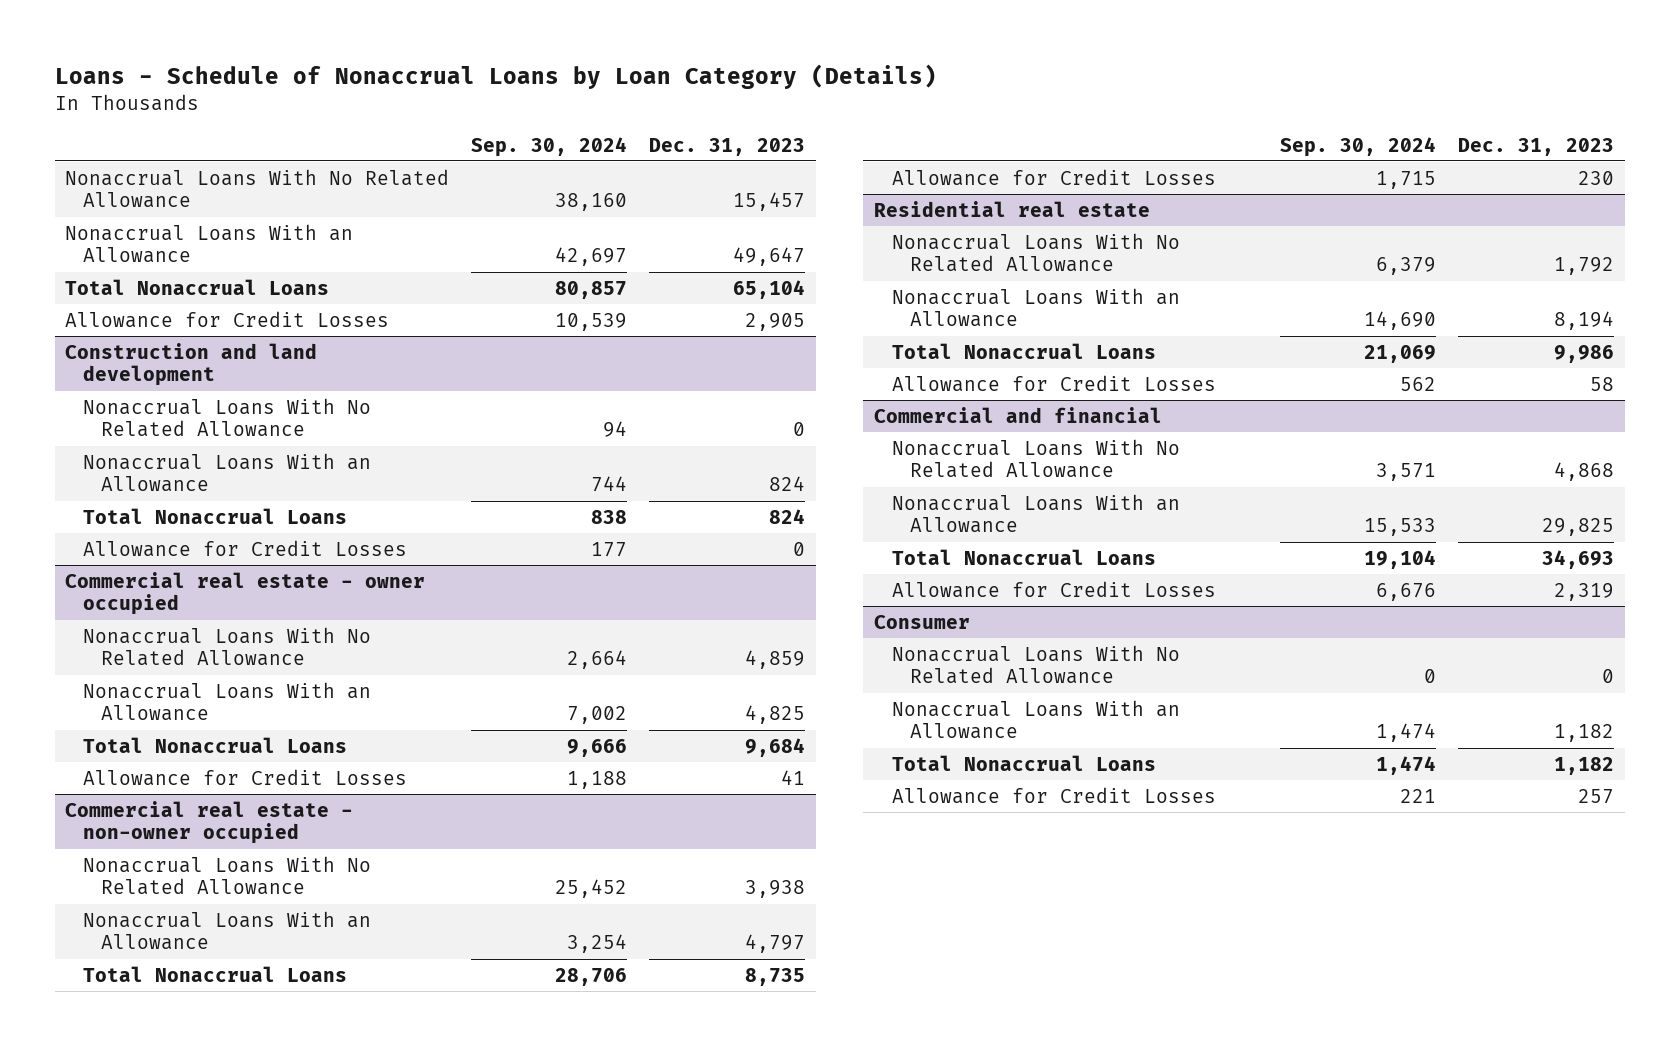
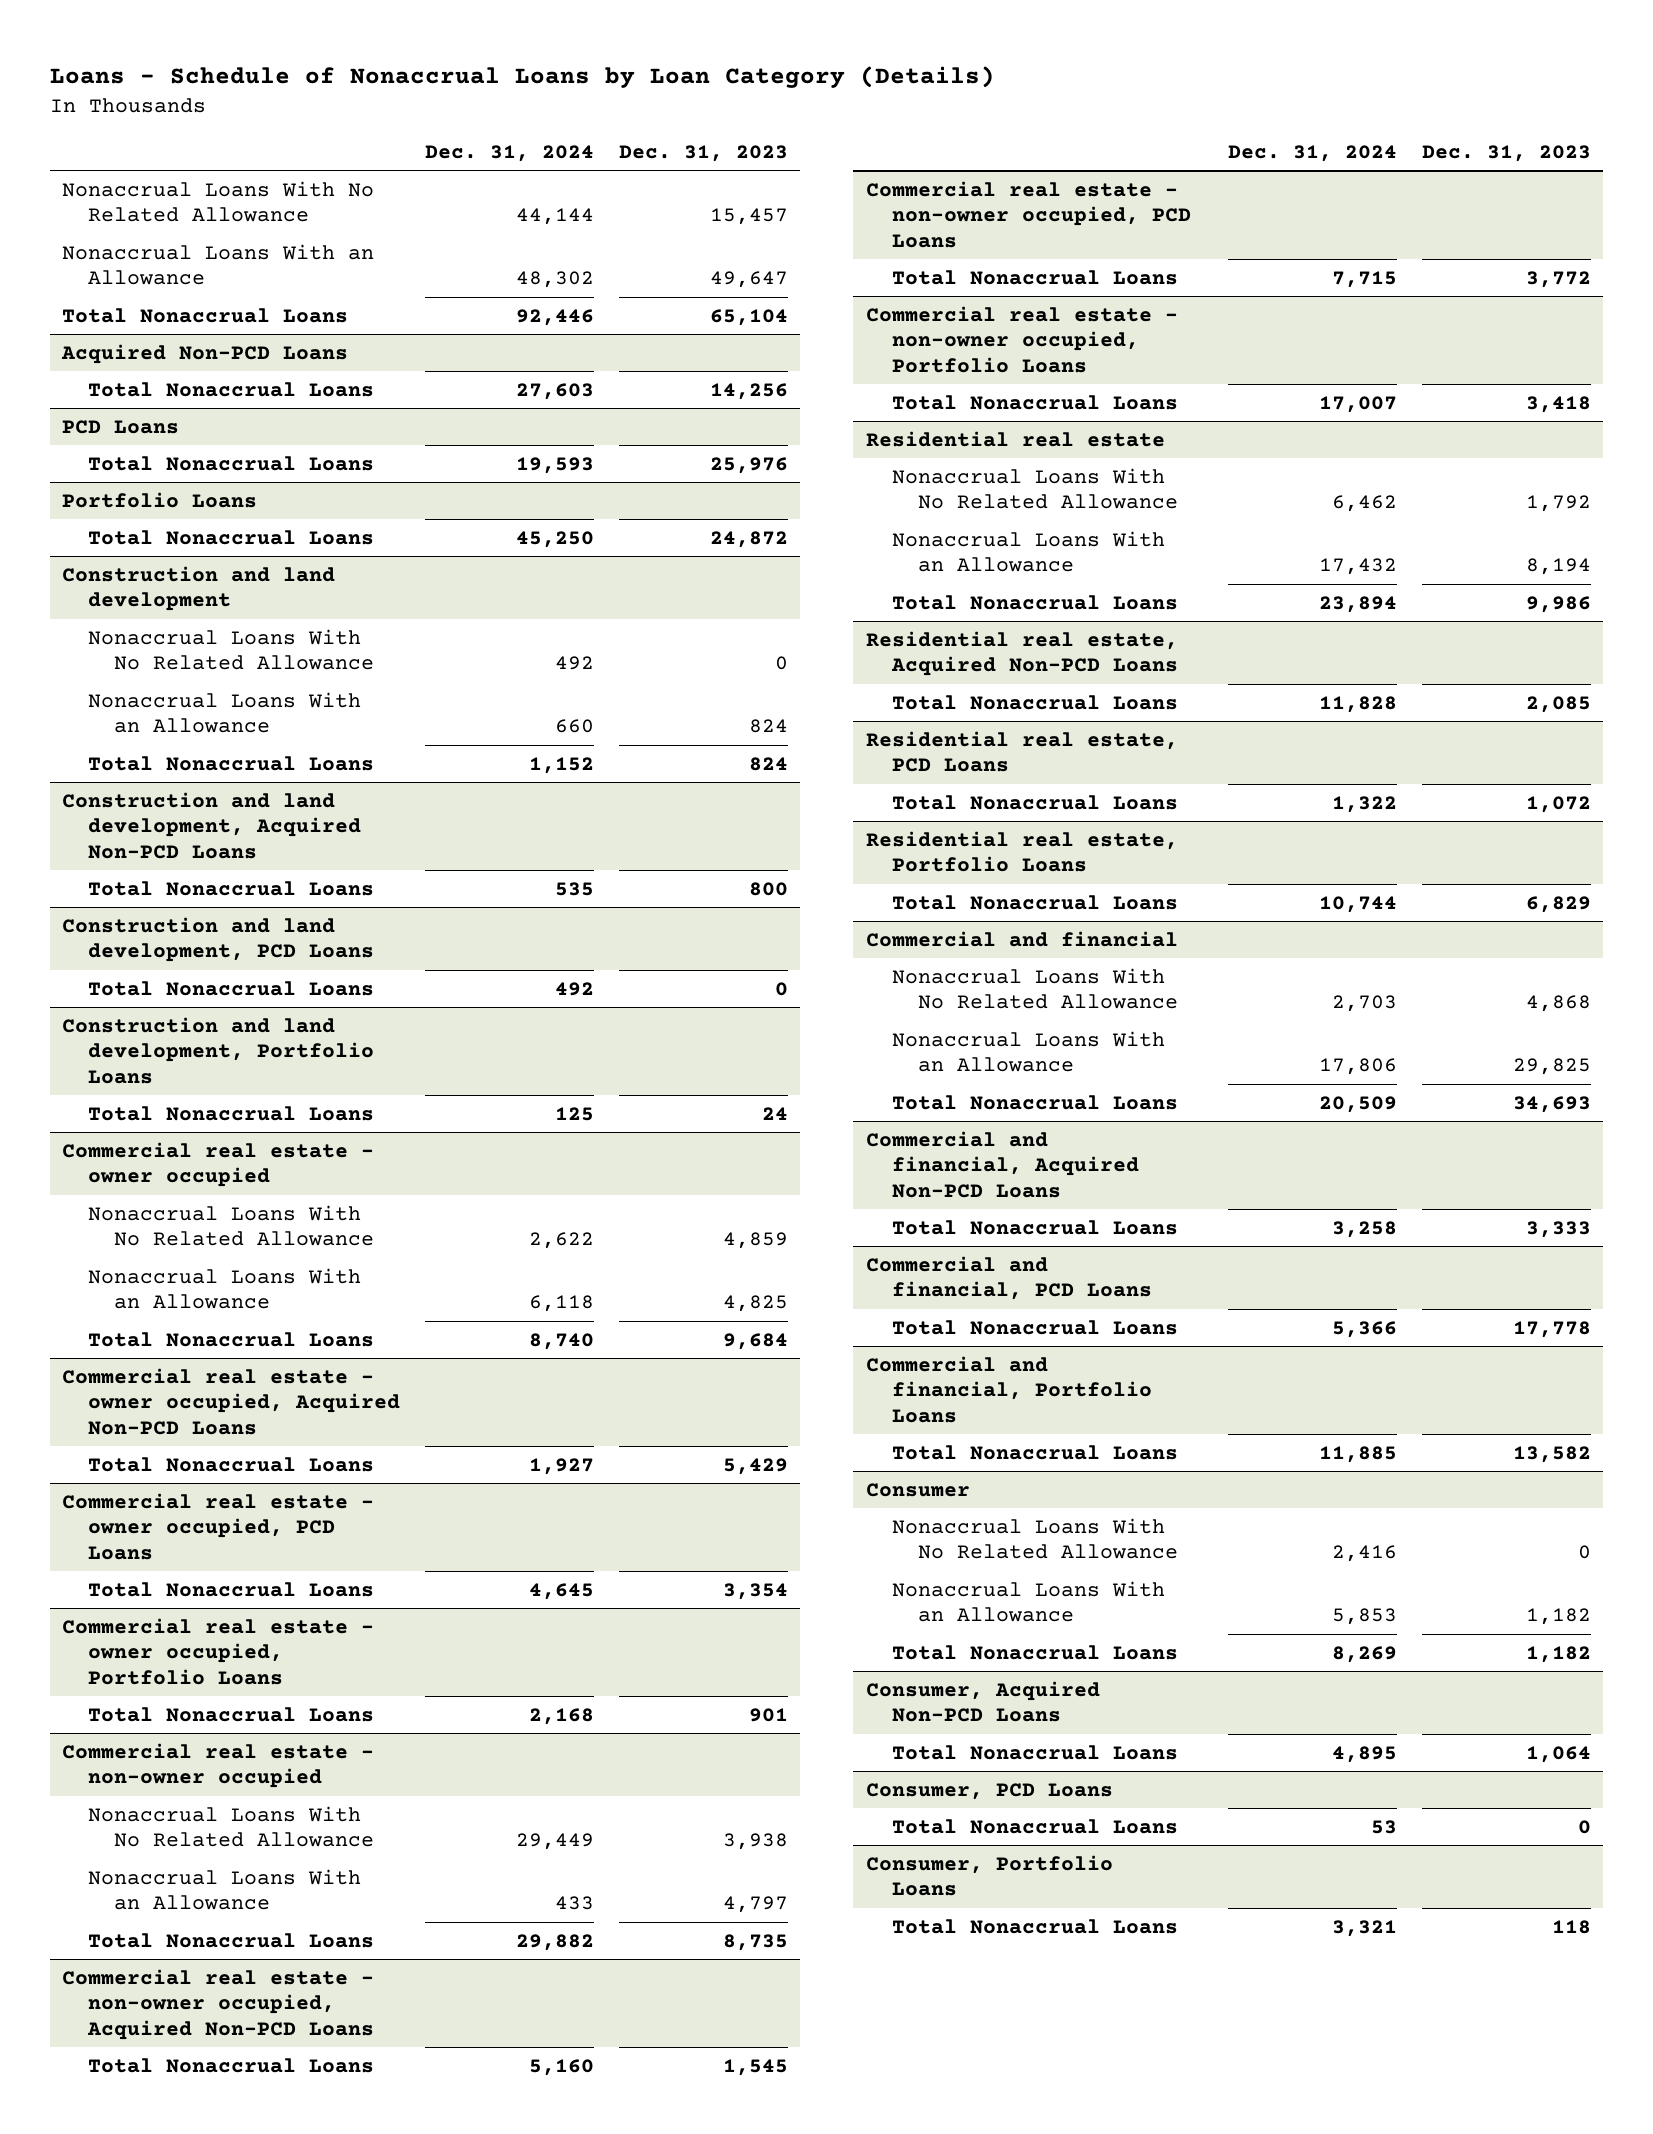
[471,136,628,157] Sep. 30, 2024 -> none
none -> [424,144,594,162] Dec. 31, 2024
[65,310,390,328] Allowance for Credit Losses -> none
none -> [61,343,349,364] Acquired Non-PCD Loans
none -> [88,381,375,397] Total Nonaccrual Loans
none -> [62,419,180,434] PCD Loans
none -> [88,455,375,471] Total Nonaccrual Loans
none -> [62,491,258,508] Portfolio Loans
none -> [88,529,375,545] Total Nonaccrual Loans
[83,539,408,557] Allowance for Credit Losses -> none
none -> [62,791,362,859] Construction and land development, Acquired Non-PCD Loans
none -> [88,880,375,896] Total Nonaccrual Loans
none -> [62,916,375,963] Construction and land development, PCD Loans
none -> [88,980,375,996] Total Nonaccrual Loans
none -> [62,1016,375,1084] Construction and land development, Portfolio Loans
none -> [88,1105,375,1121] Total Nonaccrual Loans
[83,768,408,786] Allowance for Credit Losses -> none
none -> [62,1367,401,1435] Commercial real estate - owner occupied, Acquired Non-PCD Loans
none -> [88,1456,375,1472] Total Nonaccrual Loans
none -> [62,1492,375,1560] Commercial real estate - owner occupied, PCD Loans
none -> [88,1581,375,1597] Total Nonaccrual Loans
none -> [62,1617,375,1685] Commercial real estate - owner occupied, Portfolio Loans
none -> [88,1706,375,1722] Total Nonaccrual Loans
[892,168,1217,186] Allowance for Credit Losses -> none
none -> [62,1968,375,2040] Commercial real estate - non-owner occupied, Acquired Non-PCD Loans
none -> [88,2057,375,2073] Total Nonaccrual Loans
none -> [865,180,1191,248] Commercial real estate - non-owner occupied, PCD Loans
none -> [891,269,1178,285] Total Nonaccrual Loans
none -> [865,305,1178,373] Commercial real estate - non-owner occupied, Portfolio Loans
none -> [891,394,1178,410] Total Nonaccrual Loans
[892,374,1217,392] Allowance for Credit Losses -> none
none -> [865,630,1178,677] Residential real estate, Acquired Non-PCD Loans
none -> [891,694,1178,710] Total Nonaccrual Loans
none -> [865,730,1178,773] Residential real estate, PCD Loans
none -> [891,794,1178,810] Total Nonaccrual Loans
none -> [865,830,1178,873] Residential real estate, Portfolio Loans
none -> [891,894,1178,910] Total Nonaccrual Loans
[892,580,1217,598] Allowance for Credit Losses -> none
none -> [865,1130,1139,1198] Commercial and financial, Acquired Non-PCD Loans
none -> [891,1219,1178,1235] Total Nonaccrual Loans
none -> [865,1255,1152,1301] Commercial and financial, PCD Loans
none -> [891,1319,1178,1335] Total Nonaccrual Loans
none -> [865,1355,1152,1423] Commercial and financial, Portfolio Loans
none -> [891,1444,1178,1460] Total Nonaccrual Loans
[892,786,1217,804] Allowance for Credit Losses -> none
none -> [865,1680,1100,1723] Consumer, Acquired Non-PCD Loans
none -> [891,1744,1178,1760] Total Nonaccrual Loans
none -> [865,1782,1113,1800] Consumer, PCD Loans
none -> [891,1818,1178,1834] Total Nonaccrual Loans
none -> [865,1854,1113,1897] Consumer, Portfolio Loans
none -> [891,1918,1178,1934] Total Nonaccrual Loans

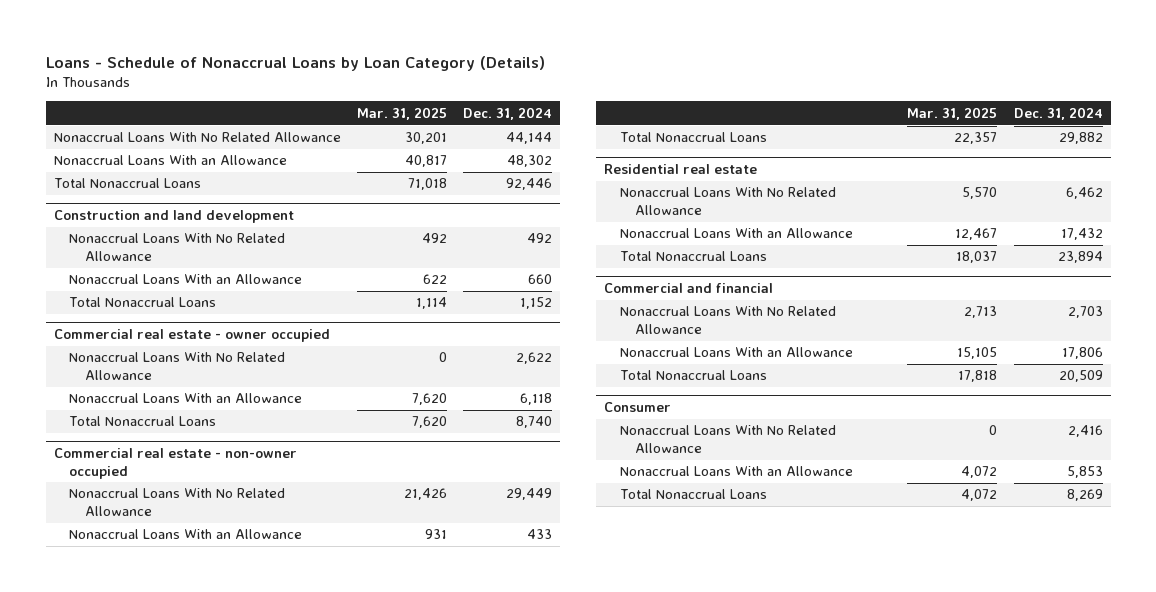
[618,144,788,162] Dec. 31, 2023 -> none
none -> [356,106,447,120] Mar. 31, 2025
[61,343,349,364] Acquired Non-PCD Loans -> none
[88,381,375,397] Total Nonaccrual Loans -> none
[62,419,180,434] PCD Loans -> none
[88,455,375,471] Total Nonaccrual Loans -> none
[62,491,258,508] Portfolio Loans -> none
[88,529,375,545] Total Nonaccrual Loans -> none
[62,791,362,859] Construction and land development, Acquired Non-PCD Loans -> none
[88,880,375,896] Total Nonaccrual Loans -> none
[62,916,375,963] Construction and land development, PCD Loans -> none
[88,980,375,996] Total Nonaccrual Loans -> none
[62,1016,375,1084] Construction and land development, Portfolio Loans -> none
[88,1105,375,1121] Total Nonaccrual Loans -> none
[62,1367,401,1435] Commercial real estate - owner occupied, Acquired Non-PCD Loans -> none
[88,1456,375,1472] Total Nonaccrual Loans -> none
[62,1492,375,1560] Commercial real estate - owner occupied, PCD Loans -> none
[88,1581,375,1597] Total Nonaccrual Loans -> none
[62,1617,375,1685] Commercial real estate - owner occupied, Portfolio Loans -> none
[88,1706,375,1722] Total Nonaccrual Loans -> none
[62,1968,375,2040] Commercial real estate - non-owner occupied, Acquired Non-PCD Loans -> none
[88,2057,375,2073] Total Nonaccrual Loans -> none
[865,180,1191,248] Commercial real estate - non-owner occupied, PCD Loans -> none
[891,269,1178,285] Total Nonaccrual Loans -> none
[865,305,1178,373] Commercial real estate - non-owner occupied, Portfolio Loans -> none
[891,394,1178,410] Total Nonaccrual Loans -> none
[865,630,1178,677] Residential real estate, Acquired Non-PCD Loans -> none
[891,694,1178,710] Total Nonaccrual Loans -> none
[865,730,1178,773] Residential real estate, PCD Loans -> none
[891,794,1178,810] Total Nonaccrual Loans -> none
[865,830,1178,873] Residential real estate, Portfolio Loans -> none
[891,894,1178,910] Total Nonaccrual Loans -> none
[865,1130,1139,1198] Commercial and financial, Acquired Non-PCD Loans -> none
[891,1219,1178,1235] Total Nonaccrual Loans -> none
[865,1255,1152,1301] Commercial and financial, PCD Loans -> none
[891,1319,1178,1335] Total Nonaccrual Loans -> none
[865,1355,1152,1423] Commercial and financial, Portfolio Loans -> none
[891,1444,1178,1460] Total Nonaccrual Loans -> none
[865,1680,1100,1723] Consumer, Acquired Non-PCD Loans -> none
[891,1744,1178,1760] Total Nonaccrual Loans -> none
[865,1782,1113,1800] Consumer, PCD Loans -> none
[891,1818,1178,1834] Total Nonaccrual Loans -> none
[865,1854,1113,1897] Consumer, Portfolio Loans -> none
[891,1918,1178,1934] Total Nonaccrual Loans -> none

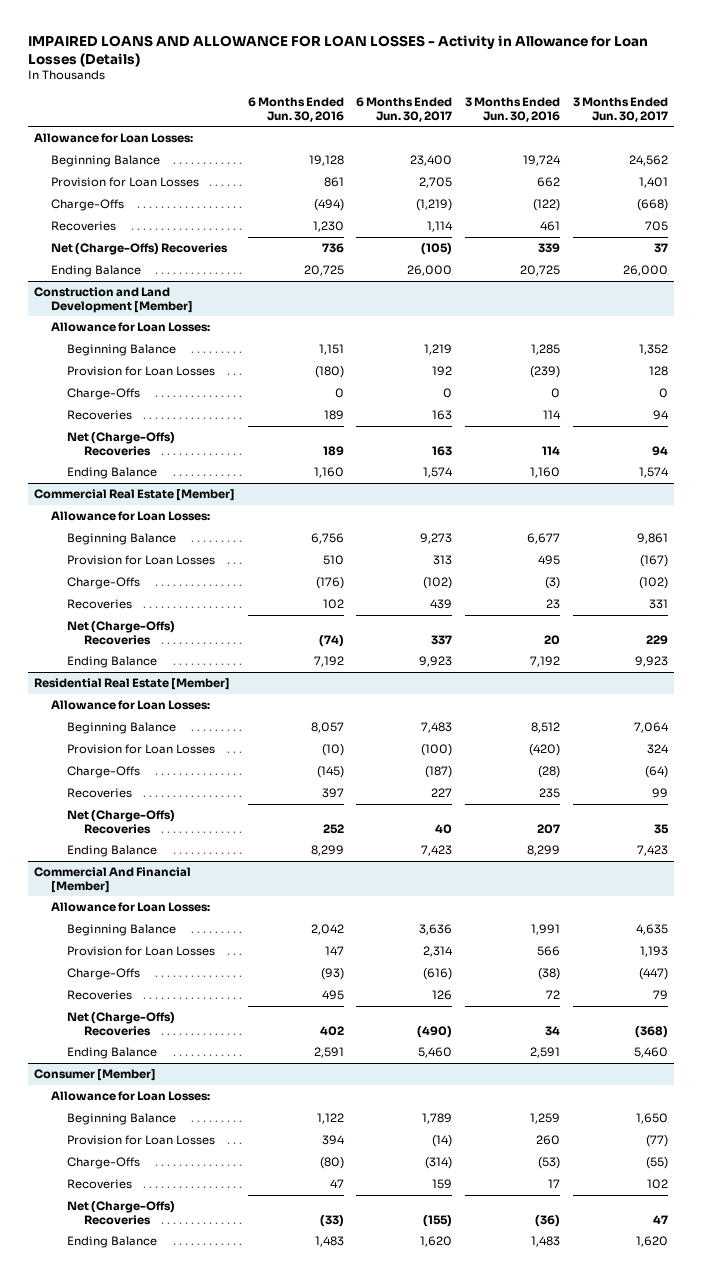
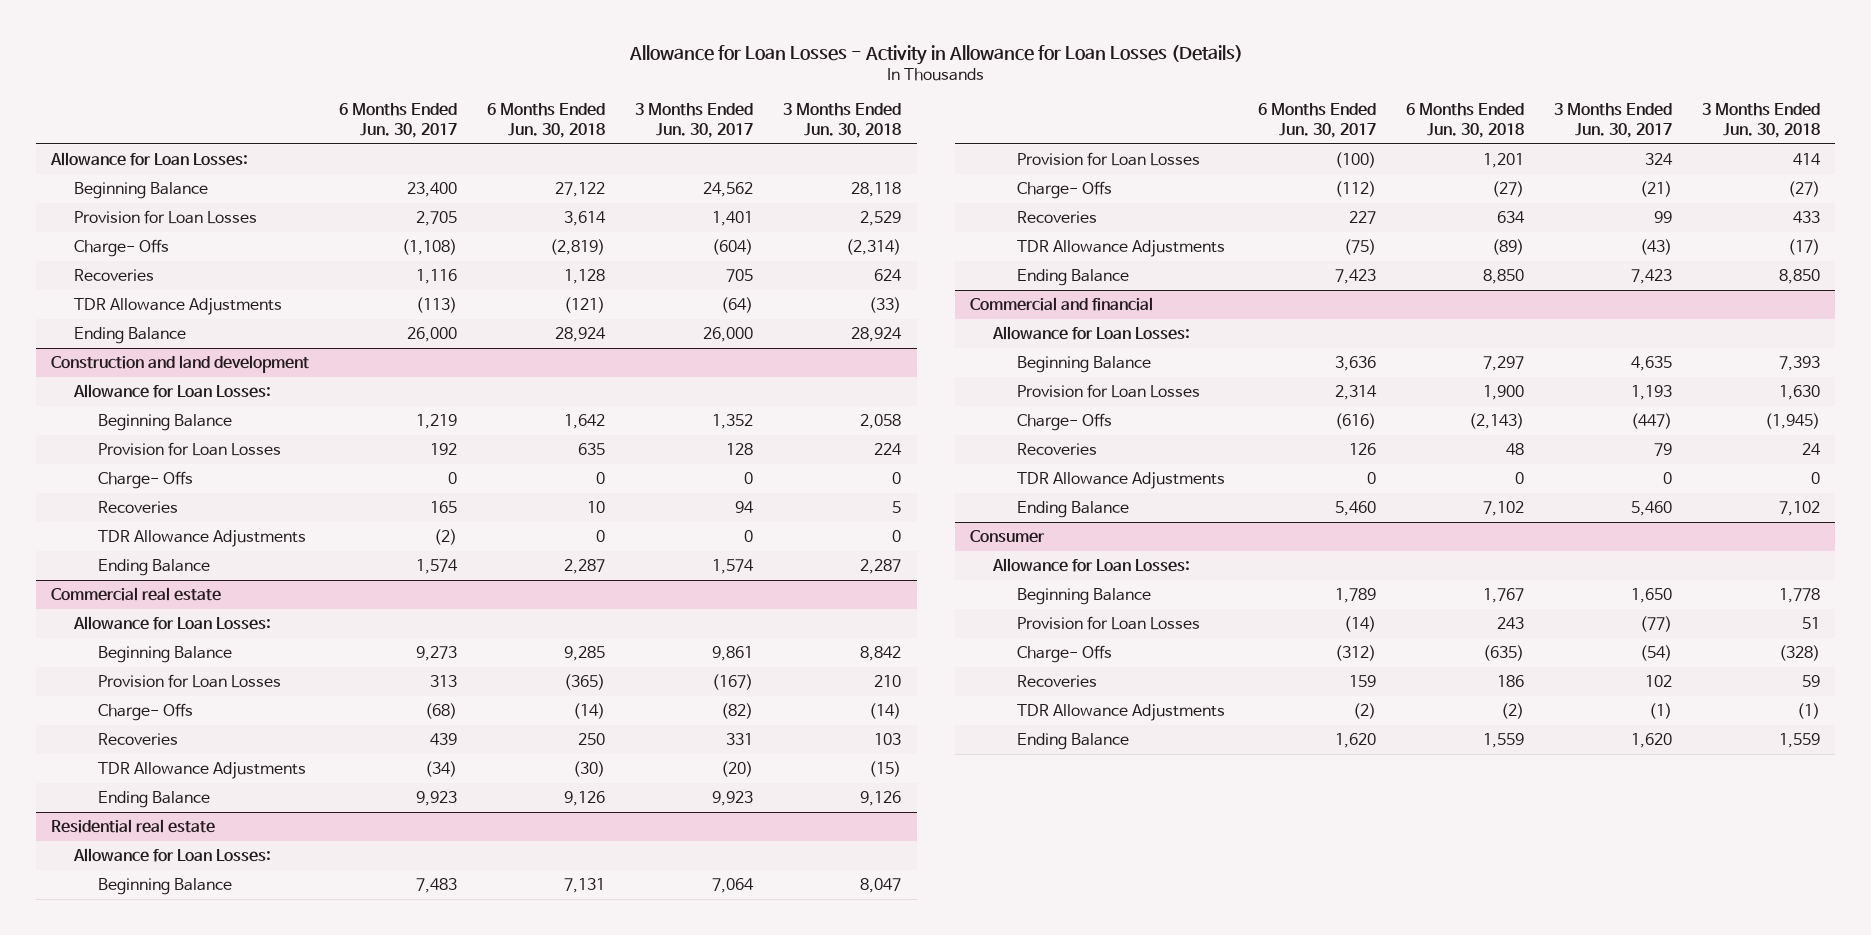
[27,34,648,67] IMPAIRED LOANS AND ALLOWANCE FOR LOAN LOSSES - Activity in Allowance for Loan Losses (Details) -> [628,45,1243,66] Allowance for Loan Losses - Activity in Allowance for Loan Losses (Details)
[247,96,344,122] 6 Months Ended Jun. 30, 2016 -> none
[464,96,560,122] 3 Months Ended Jun. 30, 2016 -> none
none -> [487,103,606,138] 6 Months Ended Jun. 30, 2018
none -> [783,103,902,138] 3 Months Ended Jun. 30, 2018
[50,243,228,256] Net (Charge-Offs) Recoveries -> none
[50,199,124,212] Charge-Offs -> [74,239,170,258] Charge- Offs
[416,199,453,212] (1,219) -> [402,239,458,256] (1,108)
[636,199,668,212] (668) -> [712,239,754,256] (604)
[427,221,454,233] 1,114 -> [416,269,458,285] 1,116
none -> [74,298,283,316] TDR Allowance Adjustments
[34,287,193,313] Construction and Land Development [Member] -> [50,355,309,374] Construction and land development
[67,432,176,456] Net (Charge-Offs) Recoveries -> none
[67,388,141,401] Charge-Offs -> [98,471,194,490] Charge- Offs
[432,410,453,421] 163 -> [430,501,458,514] 165
none -> [98,530,307,548] TDR Allowance Adjustments
[34,489,236,502] Commercial Real Estate [Member] -> [50,587,221,602] Commercial real estate
[67,577,141,590] Charge-Offs -> [98,703,194,722] Charge- Offs
[423,577,453,590] (102) -> [425,703,458,720] (68)
[638,577,668,590] (102) -> [721,703,754,720] (82)
[67,621,176,645] Net (Charge-Offs) Recoveries -> none
none -> [98,762,307,780] TDR Allowance Adjustments
[34,678,231,691] Residential Real Estate [Member] -> [50,819,215,834] Residential real estate
[67,766,141,779] Charge-Offs -> [1016,181,1112,200] Charge- Offs
[425,766,453,779] (187) -> [1334,181,1376,198] (112)
[644,766,668,779] (64) -> [1640,181,1673,198] (21)
[67,810,176,834] Net (Charge-Offs) Recoveries -> none
none -> [1016,240,1225,258] TDR Allowance Adjustments
[34,867,192,893] Commercial And Financial [Member] -> [969,297,1153,312] Commercial and financial
[67,968,141,981] Charge-Offs -> [1016,413,1112,432] Charge- Offs
[67,1012,176,1036] Net (Charge-Offs) Recoveries -> none
none -> [1016,472,1225,490] TDR Allowance Adjustments
[34,1069,157,1082] Consumer [Member] -> [969,530,1045,544] Consumer
[67,1157,141,1170] Charge-Offs -> [1016,645,1112,664] Charge- Offs
[425,1157,453,1170] (314) -> [1334,645,1376,662] (312)
[645,1157,668,1170] (55) -> [1640,645,1673,662] (54)
[67,1201,176,1225] Net (Charge-Offs) Recoveries -> none
none -> [1016,704,1225,722] TDR Allowance Adjustments

